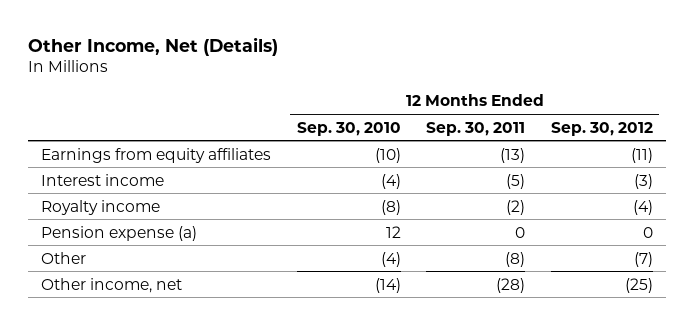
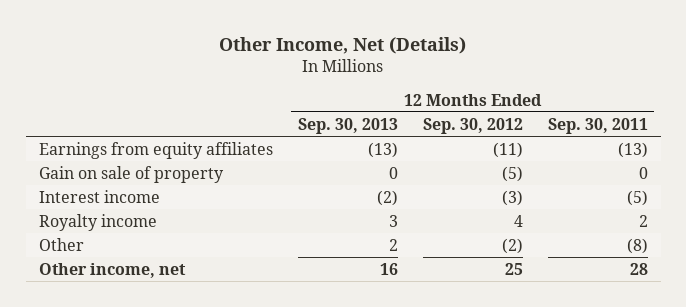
[296,121,401,136] Sep. 30, 2010 -> none
none -> [297,117,398,134] Sep. 30, 2013
none -> [38,165,224,183] Gain on sale of property
[40,225,197,241] Pension expense (a) -> none
[506,199,526,215] (2) -> [638,214,648,227] 2
[633,199,654,215] (4) -> [513,214,523,227] 4
[634,251,654,267] (7) -> [501,237,523,254] (2)
[496,277,526,293] (28) -> [629,262,648,275] 28
[625,277,654,293] (25) -> [504,262,523,275] 25

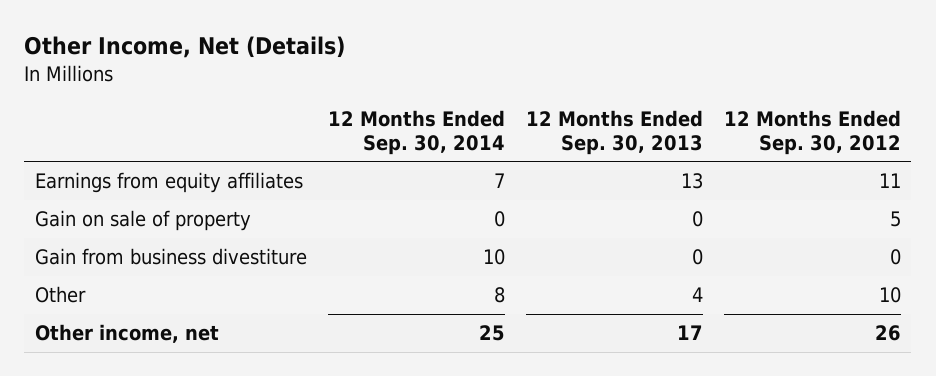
[547,117,648,134] Sep. 30, 2011 -> none
none -> [327,110,505,155] 12 Months Ended Sep. 30, 2014
[38,189,160,203] Interest income -> none
[38,213,157,231] Royalty income -> none
[367,141,398,158] (13) -> [680,172,703,189] 13
[492,141,523,158] (11) -> [878,172,901,188] 11
[501,165,523,182] (5) -> [889,210,901,227] 5
none -> [34,247,307,265] Gain from business divestiture
[388,238,398,251] 2 -> [691,286,703,302] 4
[501,237,523,254] (2) -> [878,286,901,303] 10
[379,262,398,275] 16 -> [676,324,703,340] 17
[504,262,523,275] 25 -> [874,324,901,341] 26

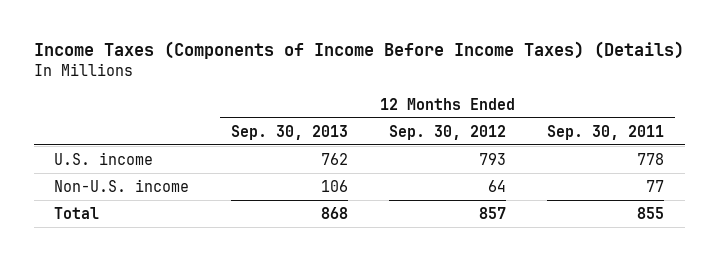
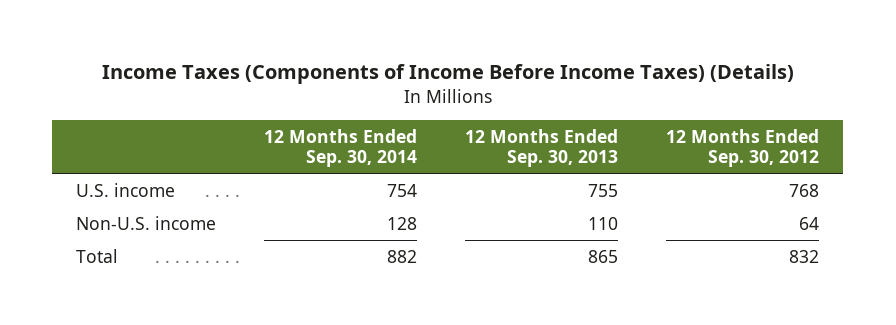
[547,124,665,140] Sep. 30, 2011 -> none
none -> [264,128,418,168] 12 Months Ended Sep. 30, 2014
[320,152,348,165] 762 -> [588,183,619,197] 755
[479,152,507,165] 793 -> [789,183,820,197] 768
[320,179,348,192] 106 -> [588,216,619,230] 110
[320,206,348,219] 868 -> [588,249,619,263] 865
[479,206,507,219] 857 -> [789,249,820,263] 832

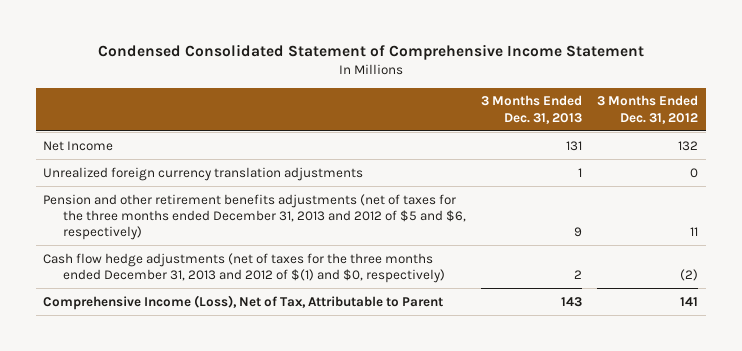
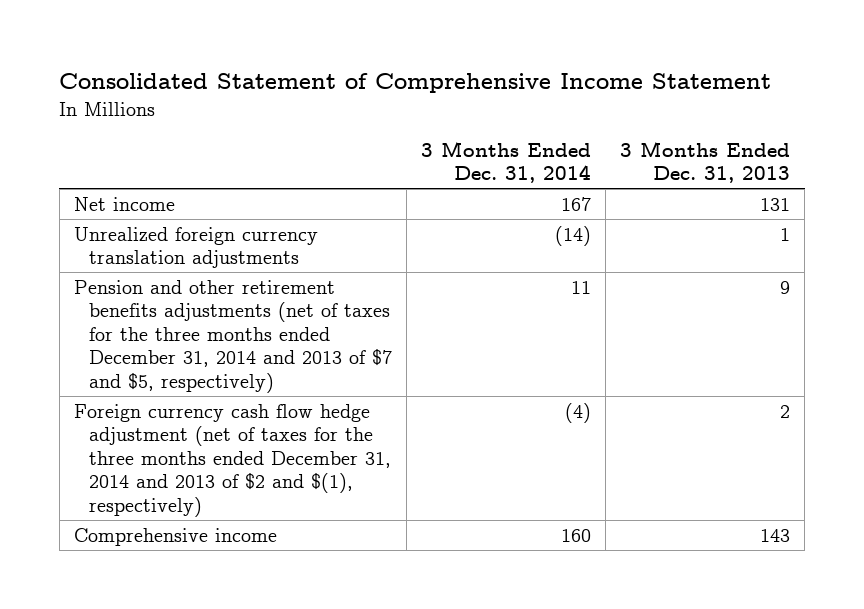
[97,44,644,61] Condensed Consolidated Statement of Comprehensive Income Statement -> [59,73,772,94] Consolidated Statement of Comprehensive Income Statement
[597,95,699,124] 3 Months Ended Dec. 31, 2012 -> none
none -> [421,140,592,184] 3 Months Ended Dec. 31, 2014
[43,140,114,151] Net Income -> [73,196,175,211] Net income
[43,193,467,241] Pension and other retirement benefits adjustments (net of taxes for the three months ended December 31, 2013 and 2012 of $5 and $6, respectively) -> [73,279,393,393] Pension and other retirement benefits adjustments (net of taxes for the three months ended December 31, 2014 and 2013 of $7 and $5, respectively)
[43,252,446,283] Cash flow hedge adjustments (net of taxes for the three months ended December 31, 2013 and 2012 of $(1) and $0, respectively) -> [73,403,392,517] Foreign currency cash flow hedge adjustment (net of taxes for the three months ended December 31, 2014 and 2013 of $2 and $(1), respectively)
[43,294,444,310] Comprehensive Income (Loss), Net of Tax, Attributable to Parent -> [73,527,277,546] Comprehensive income

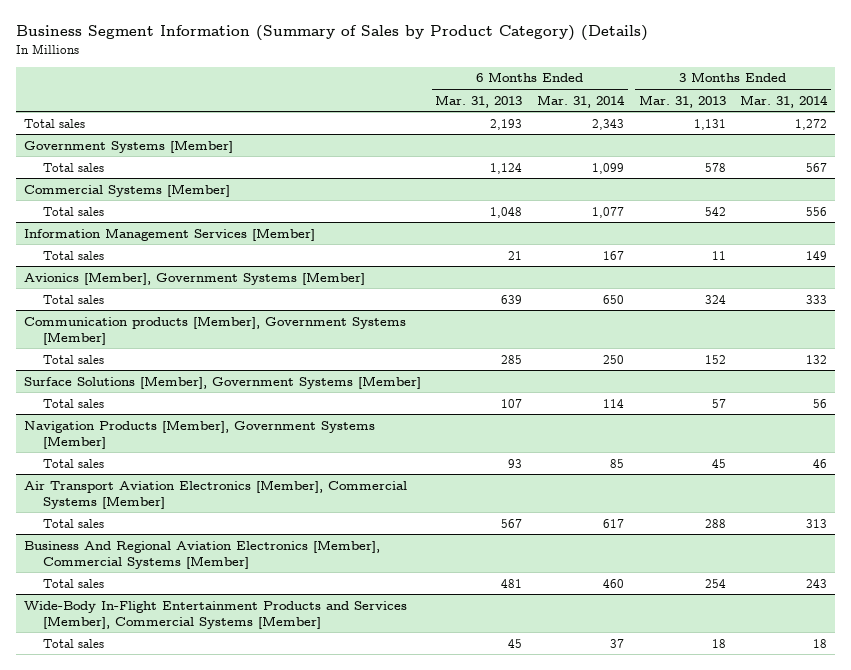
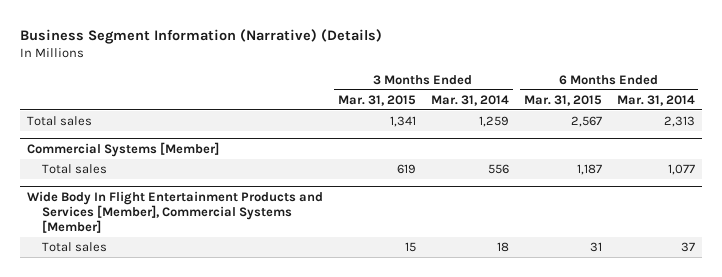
[16,25,649,42] Business Segment Information (Summary of Sales by Product Category) (Details) -> [19,28,382,44] Business Segment Information (Narrative) (Details)
[435,94,523,108] Mar. 31, 2013 -> none
[638,94,726,108] Mar. 31, 2013 -> none
none -> [337,94,416,106] Mar. 31, 2015
none -> [523,94,602,106] Mar. 31, 2015
[23,139,233,153] Government Systems [Member] -> none
[43,162,105,172] Total sales -> none
[592,118,625,130] 2,343 -> [663,116,695,128] 2,313
[795,118,828,130] 1,272 -> [478,116,509,128] 1,259
[23,227,315,241] Information Management Services [Member] -> none
[43,250,105,260] Total sales -> none
[23,271,365,285] Avionics [Member], Government Systems [Member] -> none
[43,294,105,304] Total sales -> none
[23,315,406,345] Communication products [Member], Government Systems [Member] -> none
[43,354,105,364] Total sales -> none
[23,375,421,389] Surface Solutions [Member], Government Systems [Member] -> none
[43,398,105,408] Total sales -> none
[23,419,375,449] Navigation Products [Member], Government Systems [Member] -> none
[43,458,105,468] Total sales -> none
[23,479,407,509] Air Transport Aviation Electronics [Member], Commercial Systems [Member] -> none
[43,518,105,528] Total sales -> none
[23,539,380,569] Business And Regional Aviation Electronics [Member], Commercial Systems [Member] -> none
[43,578,105,588] Total sales -> none
[23,600,407,629] Wide-Body In-Flight Entertainment Products and Services [Member], Commercial Systems [Member] -> [27,190,324,234] Wide Body In Flight Entertainment Products and Services [Member], Commercial Systems [Member]

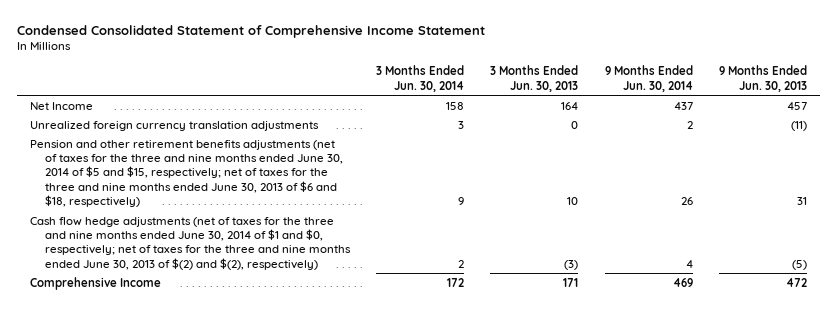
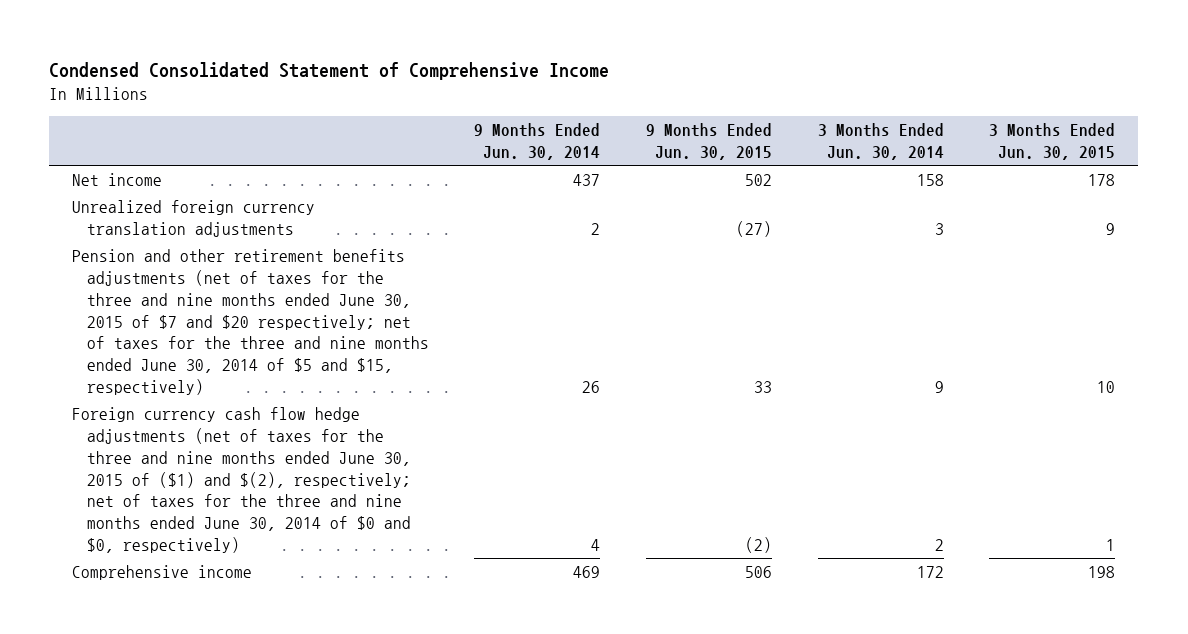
[16,24,485,38] Condensed Consolidated Statement of Comprehensive Income Statement -> [49,62,610,81] Condensed Consolidated Statement of Comprehensive Income
[490,65,579,92] 3 Months Ended Jun. 30, 2013 -> none
[718,65,807,92] 9 Months Ended Jun. 30, 2013 -> none
none -> [645,123,772,161] 9 Months Ended Jun. 30, 2015
none -> [989,123,1116,161] 3 Months Ended Jun. 30, 2015
[30,101,94,110] Net Income -> [72,173,163,187] Net income
[30,139,344,208] Pension and other retirement benefits adjustments (net of taxes for the three and nine months ended June 30, 2014 of $5 and $15, respectively; net of taxes for the three and nine months ended June 30, 2013 of $6 and $18, respectively) -> [72,249,429,396] Pension and other retirement benefits adjustments (net of taxes for the three and nine months ended June 30, 2015 of $7 and $20 respectively; net of taxes for the three and nine months ended June 30, 2014 of $5 and $15, respectively)
[30,216,352,270] Cash flow hedge adjustments (net of taxes for the three and nine months ended June 30, 2014 of $1 and $0, respectively; net of taxes for the three and nine months ended June 30, 2013 of $(2) and $(2), respectively) -> [72,407,411,554] Foreign currency cash flow hedge adjustments (net of taxes for the three and nine months ended June 30, 2015 of ($1) and $(2), respectively; net of taxes for the three and nine months ended June 30, 2014 of $0 and $0, respectively)
[30,276,162,290] Comprehensive Income -> [72,565,253,581] Comprehensive income

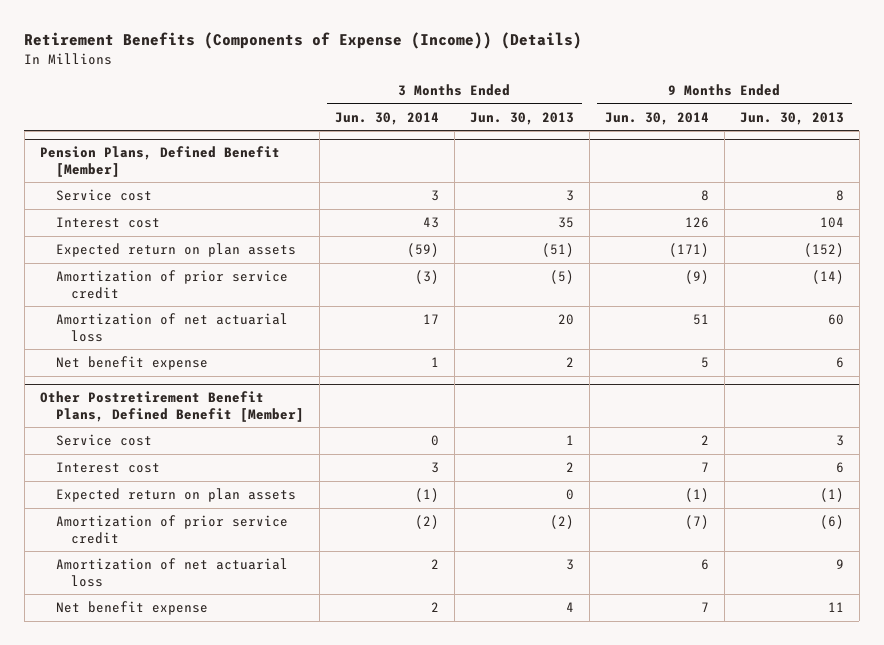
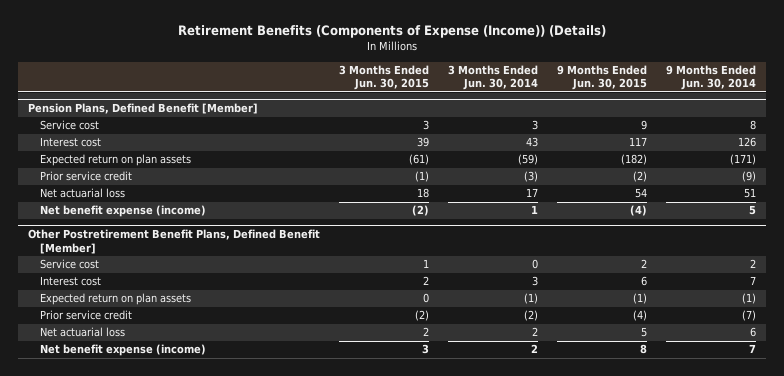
[469,111,574,125] Jun. 30, 2013 -> none
[739,111,844,125] Jun. 30, 2013 -> none
none -> [338,65,429,91] 3 Months Ended Jun. 30, 2015
none -> [557,65,648,91] 9 Months Ended Jun. 30, 2015
[55,269,288,299] Amortization of prior service credit -> [39,171,132,182] Prior service credit
[55,312,288,342] Amortization of net actuarial loss -> [39,188,125,199] Net actuarial loss
[55,355,208,370] Net benefit expense -> [39,205,206,218] Net benefit expense (income)
[55,514,288,544] Amortization of prior service credit -> [39,310,132,321] Prior service credit
[55,557,288,587] Amortization of net actuarial loss -> [39,327,125,338] Net actuarial loss
[55,600,208,615] Net benefit expense -> [39,344,206,357] Net benefit expense (income)

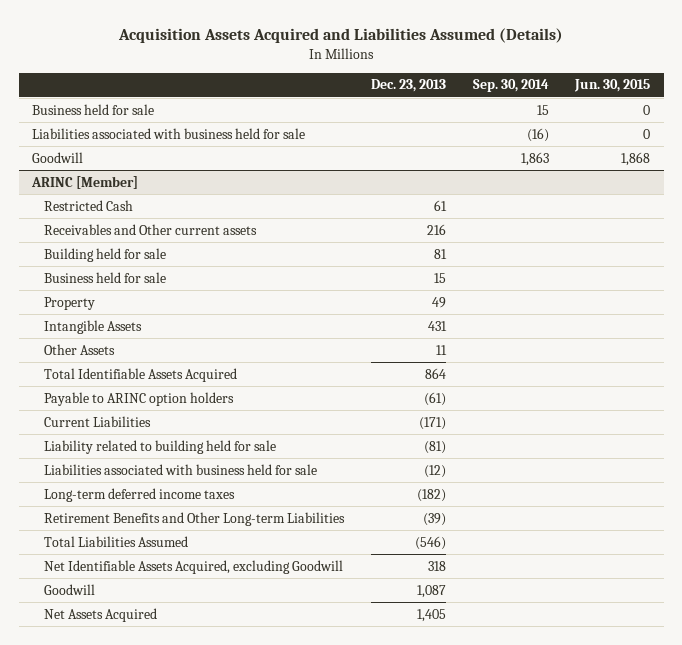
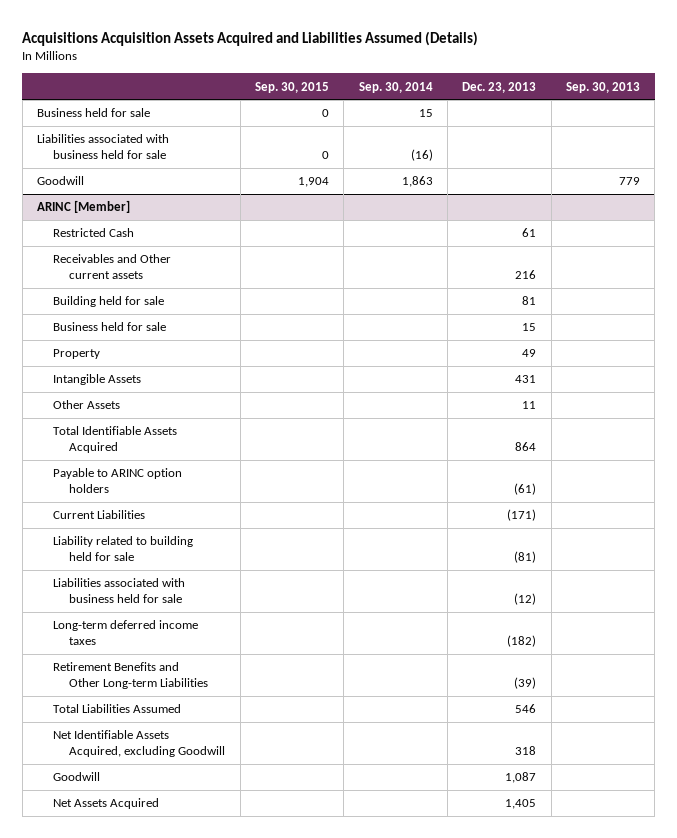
[118,28,564,44] Acquisition Assets Acquired and Liabilities Assumed (Details) -> [22,30,479,46] Acquisitions Acquisition Assets Acquired and Liabilities Assumed (Details)
[574,79,651,93] Jun. 30, 2015 -> none
none -> [255,81,330,93] Sep. 30, 2015
none -> [566,81,641,93] Sep. 30, 2013
[414,535,446,550] (546) -> [515,704,537,714] 546

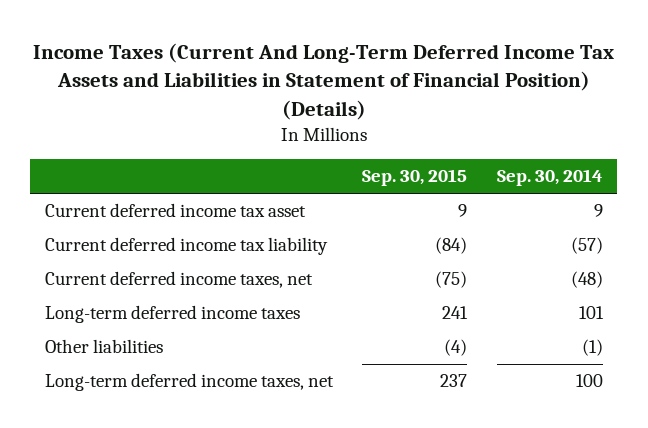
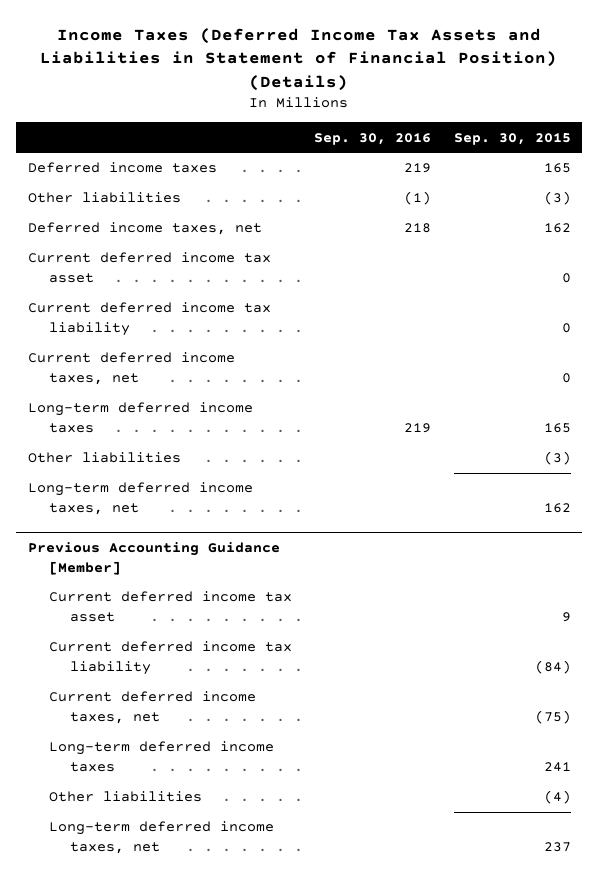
[32,42,614,120] Income Taxes (Current And Long-Term Deferred Income Tax Assets and Liabilities in Statement of Financial Position) (Details) -> [40,27,558,91] Income Taxes (Deferred Income Tax Assets and Liabilities in Statement of Financial Position) (Details)
[496,169,603,187] Sep. 30, 2014 -> none
none -> [314,132,432,145] Sep. 30, 2016
none -> [27,162,217,174] Deferred income taxes
none -> [27,192,181,204] Other liabilities
none -> [27,222,262,236] Deferred income taxes, net
none -> [27,252,271,284] Current deferred income tax asset
none -> [27,302,271,337] Current deferred income tax liability
none -> [27,352,235,386] Current deferred income taxes, net
none -> [27,402,253,434] Long-term deferred income taxes
none -> [27,452,181,464] Other liabilities
none -> [27,482,253,516] Long-term deferred income taxes, net
none -> [27,542,280,575] Previous Accounting Guidance [Member]

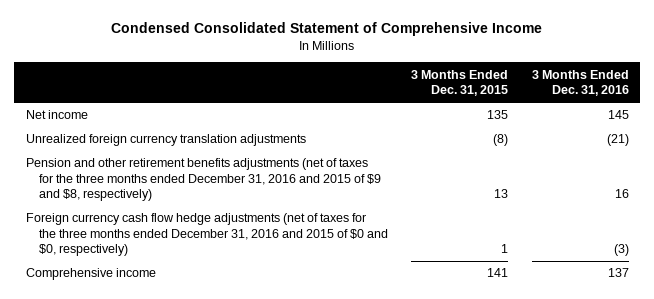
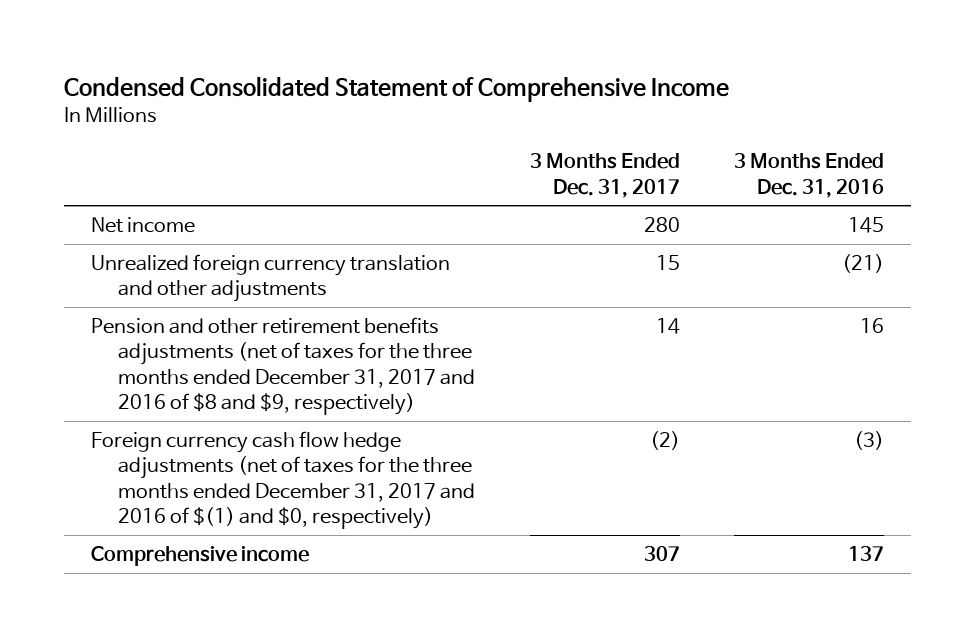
[411,69,509,97] 3 Months Ended Dec. 31, 2015 -> none
none -> [529,153,680,198] 3 Months Ended Dec. 31, 2017
[25,134,306,147] Unrealized foreign currency translation adjustments -> [90,254,450,303] Unrealized foreign currency translation and other adjustments
[25,158,381,202] Pension and other retirement benefits adjustments (net of taxes for the three months ended December 31, 2016 and 2015 of $9 and $8, respectively) -> [90,317,476,415] Pension and other retirement benefits adjustments (net of taxes for the three months ended December 31, 2017 and 2016 of $8 and $9, respectively)
[25,213,388,257] Foreign currency cash flow hedge adjustments (net of taxes for the three months ended December 31, 2016 and 2015 of $0 and $0, respectively) -> [90,431,476,529] Foreign currency cash flow hedge adjustments (net of taxes for the three months ended December 31, 2017 and 2016 of $(1) and $0, respectively)

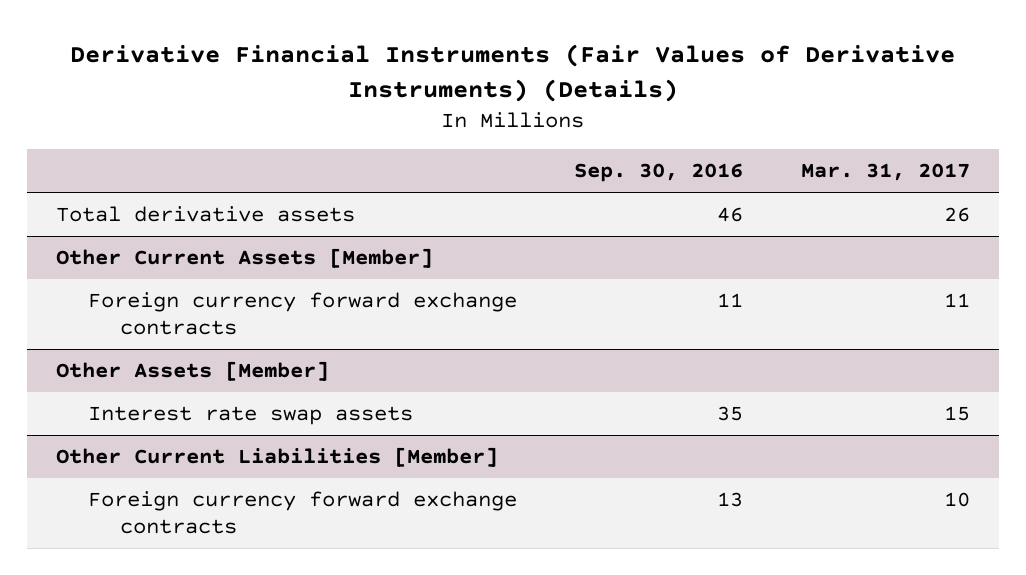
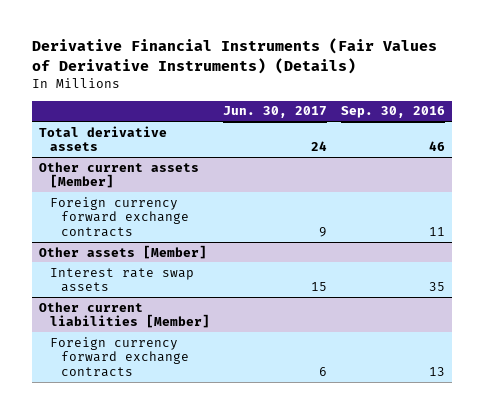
[800,163,970,182] Mar. 31, 2017 -> none
none -> [223,106,328,119] Jun. 30, 2017
[55,248,433,269] Other Current Assets [Member] -> [38,161,199,189] Other current assets [Member]
[55,361,329,382] Other Assets [Member] -> [38,244,207,259] Other assets [Member]
[55,447,498,468] Other Current Liabilities [Member] -> [38,301,210,329] Other current liabilities [Member]

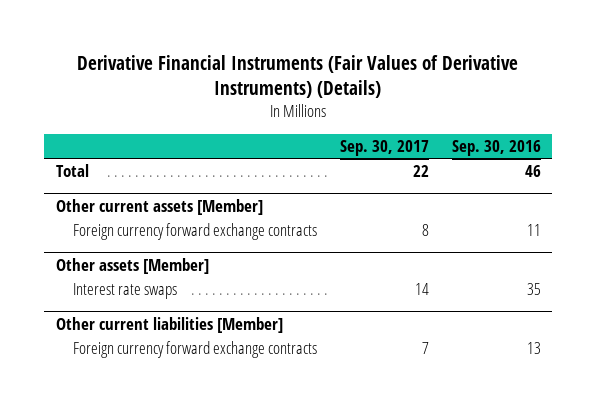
[223,106,328,119] Jun. 30, 2017 -> none
none -> [339,139,429,156] Sep. 30, 2017
[38,125,167,152] Total derivative assets -> [55,164,89,178] Total
[49,267,194,293] Interest rate swap assets -> [72,283,177,300] Interest rate swaps

